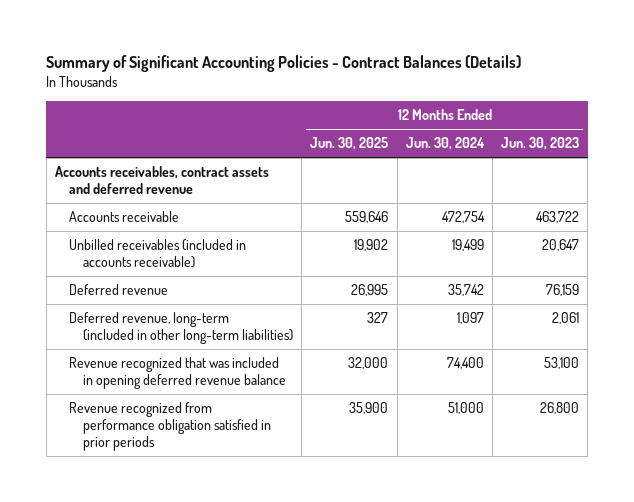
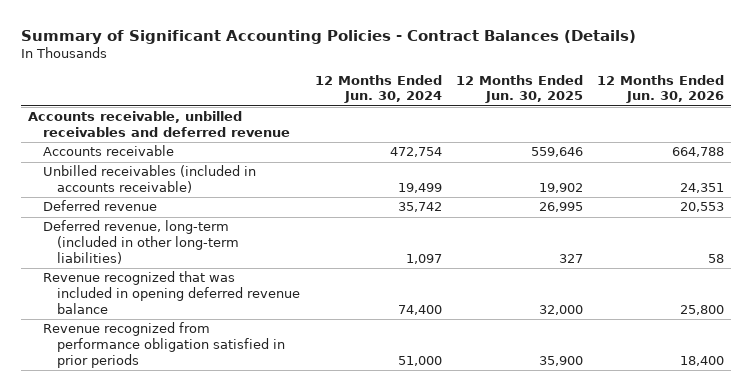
[501,137,580,151] Jun. 30, 2023 -> none
none -> [597,74,725,104] 12 Months Ended Jun. 30, 2026
[55,166,270,195] Accounts receivables, contract assets and deferred revenue -> [28,111,290,138] Accounts receivable, unbilled receivables and deferred revenue

